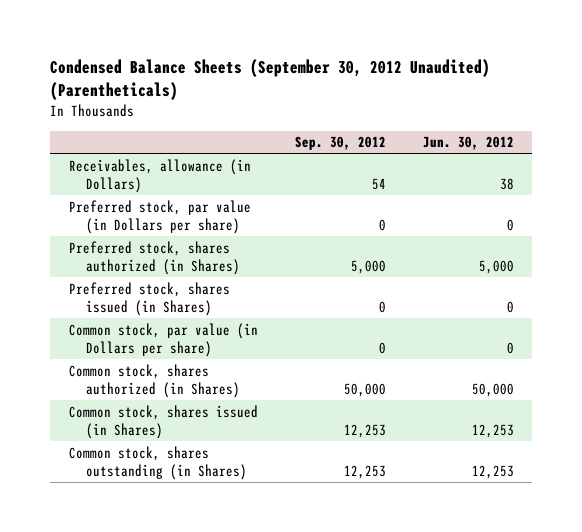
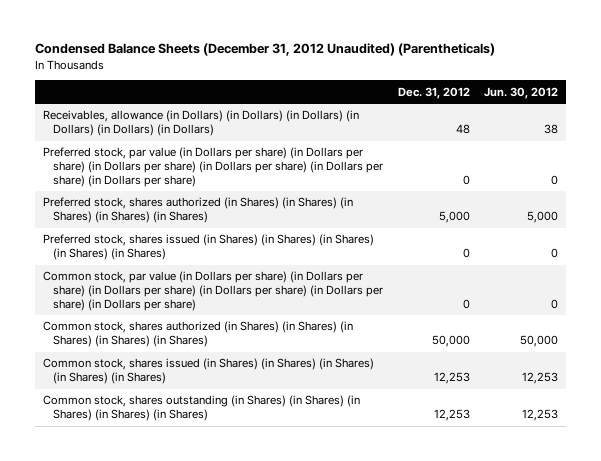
[50,59,491,101] Condensed Balance Sheets (September 30, 2012 Unaudited) (Parentheticals) -> [35,43,496,57] Condensed Balance Sheets (December 31, 2012 Unaudited) (Parentheticals)
[294,136,386,151] Sep. 30, 2012 -> none
none -> [397,86,470,99] Dec. 31, 2012
[68,158,251,194] Receivables, allowance (in Dollars) -> [42,110,359,137] Receivables, allowance (in Dollars) (in Dollars) (in Dollars) (in Dollars) (in Dollars) (in Dollars)
[68,199,251,235] Preferred stock, par value (in Dollars per share) -> [42,147,383,188] Preferred stock, par value (in Dollars per share) (in Dollars per share) (in Dollars per share) (in Dollars per share) (in Dollars per share) (in Dollars per share)
[68,240,240,276] Preferred stock, shares authorized (in Shares) -> [42,197,353,224] Preferred stock, shares authorized (in Shares) (in Shares) (in Shares) (in Shares) (in Shares)
[68,281,230,317] Preferred stock, shares issued (in Shares) -> [42,234,374,261] Preferred stock, shares issued (in Shares) (in Shares) (in Shares) (in Shares) (in Shares)
[68,322,258,358] Common stock, par value (in Dollars per share) -> [42,271,383,312] Common stock, par value (in Dollars per share) (in Dollars per share) (in Dollars per share) (in Dollars per share) (in Dollars per share) (in Dollars per share)
[68,363,240,399] Common stock, shares authorized (in Shares) -> [42,321,353,348] Common stock, shares authorized (in Shares) (in Shares) (in Shares) (in Shares) (in Shares)
[68,404,258,440] Common stock, shares issued (in Shares) -> [42,358,374,385] Common stock, shares issued (in Shares) (in Shares) (in Shares) (in Shares) (in Shares)
[68,445,247,481] Common stock, shares outstanding (in Shares) -> [42,395,360,422] Common stock, shares outstanding (in Shares) (in Shares) (in Shares) (in Shares) (in Shares)

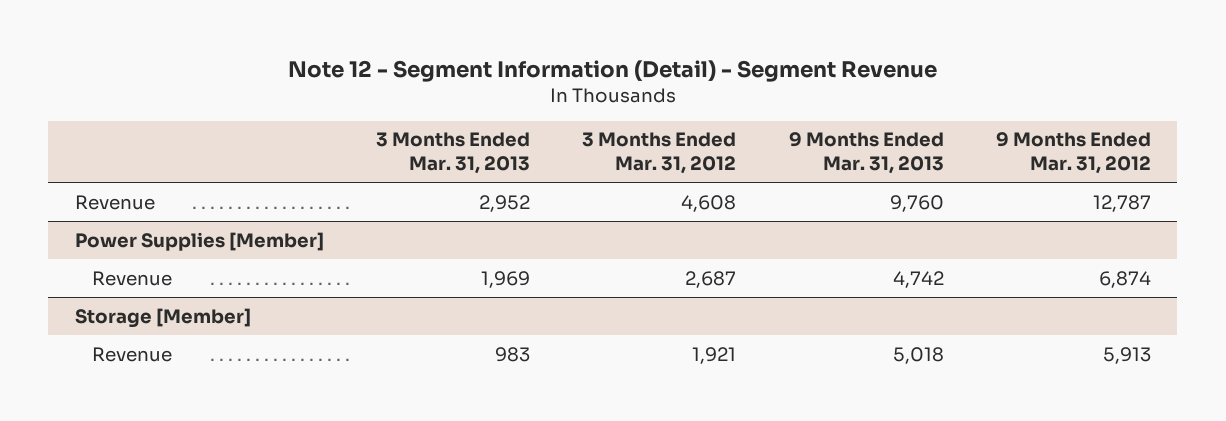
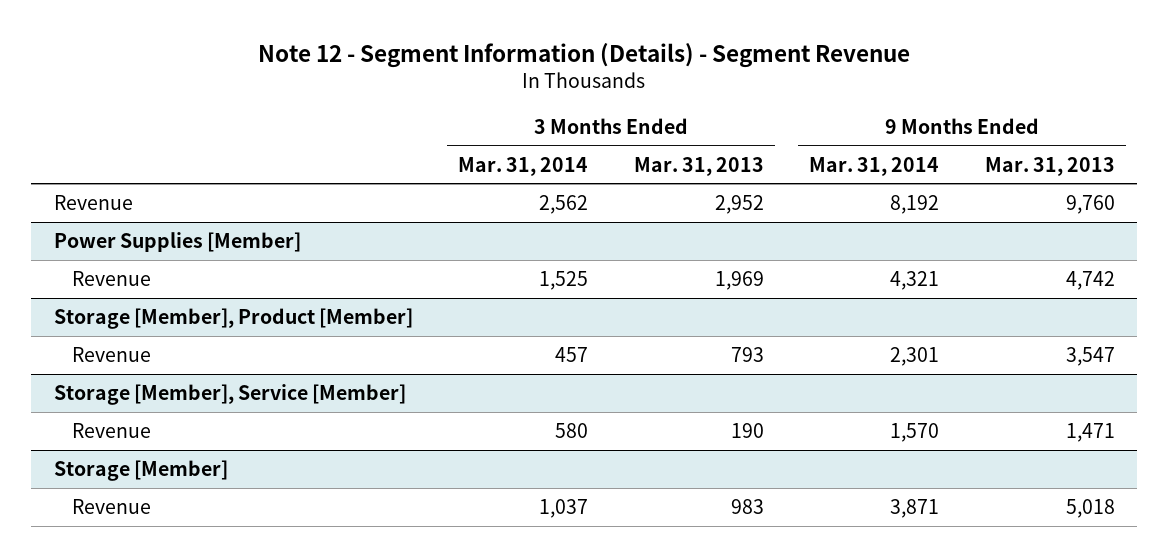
[287,60,937,83] Note 12 - Segment Information (Detail) - Segment Revenue -> [258,42,911,68] Note 12 - Segment Information (Details) - Segment Revenue
[582,132,737,174] 3 Months Ended Mar. 31, 2012 -> none
[996,132,1152,174] 9 Months Ended Mar. 31, 2012 -> none
none -> [458,156,589,176] Mar. 31, 2014
none -> [809,156,940,176] Mar. 31, 2014
none -> [53,307,413,329] Storage [Member], Product [Member]
none -> [72,346,152,362] Revenue
none -> [53,383,406,405] Storage [Member], Service [Member]
none -> [72,422,152,438] Revenue

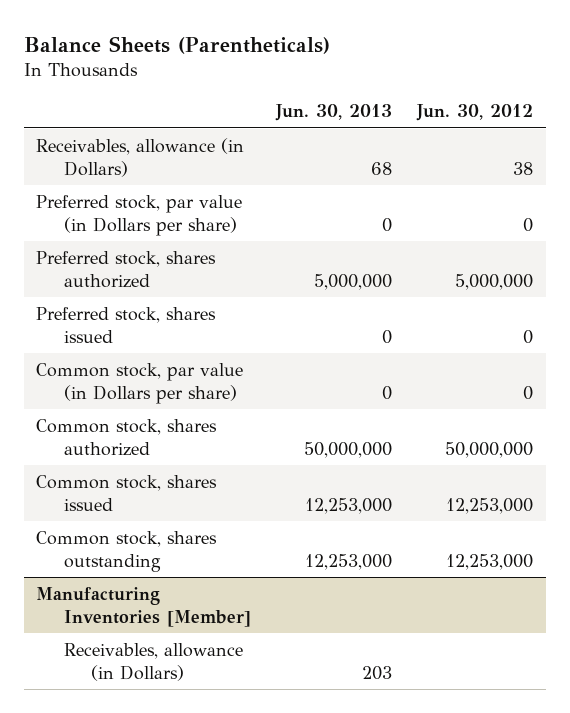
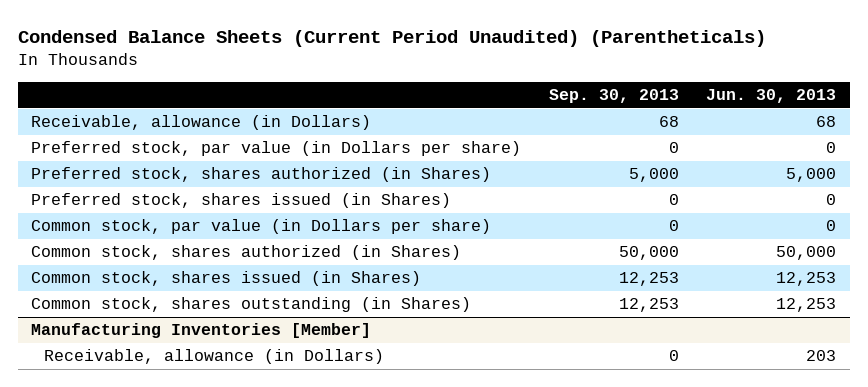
[23,35,330,54] Balance Sheets (Parentheticals) -> [17,30,766,48] Condensed Balance Sheets (Current Period Unaudited) (Parentheticals)
[416,103,534,121] Jun. 30, 2012 -> none
none -> [548,89,679,104] Sep. 30, 2013
[36,137,245,177] Receivables, allowance (in Dollars) -> [31,115,372,131] Receivable, allowance (in Dollars)
[36,250,217,288] Preferred stock, shares authorized -> [31,167,492,183] Preferred stock, shares authorized (in Shares)
[314,273,393,290] 5,000,000 -> [786,168,837,183] 5,000
[36,306,217,343] Preferred stock, shares issued -> [31,193,452,209] Preferred stock, shares issued (in Shares)
[36,418,218,456] Common stock, shares authorized -> [31,245,462,261] Common stock, shares authorized (in Shares)
[304,441,393,458] 50,000,000 -> [776,246,837,261] 50,000
[36,474,218,511] Common stock, shares issued -> [31,271,422,287] Common stock, shares issued (in Shares)
[305,497,393,514] 12,253,000 -> [776,272,837,287] 12,253
[36,530,218,572] Common stock, shares outstanding -> [31,297,472,313] Common stock, shares outstanding (in Shares)
[305,553,393,570] 12,253,000 -> [776,298,837,313] 12,253
[63,642,243,681] Receivables, allowance (in Dollars) -> [43,349,384,365] Receivable, allowance (in Dollars)

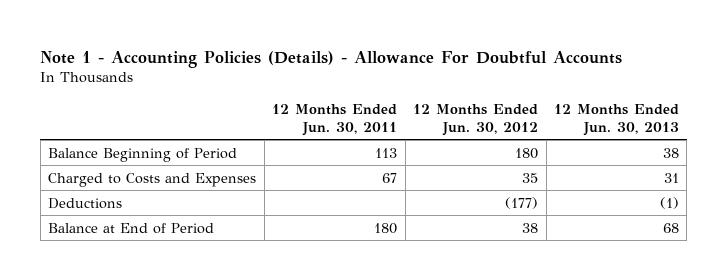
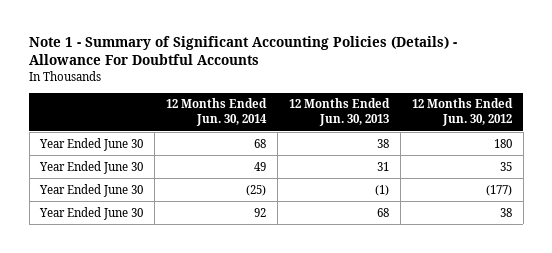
[40,50,623,68] Note 1 - Accounting Policies (Details) - Allowance For Doubtful Accounts -> [29,36,458,66] Note 1 - Summary of Significant Accounting Policies (Details) - Allowance For Doubtful Accounts
[272,104,398,136] 12 Months Ended Jun. 30, 2011 -> none
none -> [166,98,268,127] 12 Months Ended Jun. 30, 2014
[48,147,238,162] Balance Beginning of Period -> [39,137,144,151] Year Ended June 30
[48,172,257,187] Charged to Costs and Expenses -> [39,160,144,174] Year Ended June 30
[48,197,123,209] Deductions -> [39,183,144,197] Year Ended June 30
[48,222,215,234] Balance at End of Period -> [39,206,144,220] Year Ended June 30

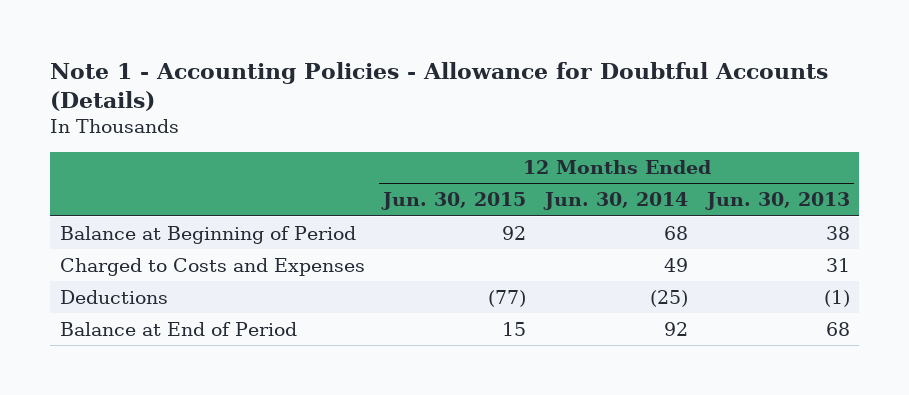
[29,36,458,66] Note 1 - Summary of Significant Accounting Policies (Details) - Allowance For Doubtful Accounts -> [50,62,829,111] Note 1 - Accounting Policies - Allowance for Doubtful Accounts (Details)
[411,98,513,127] 12 Months Ended Jun. 30, 2012 -> none
none -> [381,192,527,211] Jun. 30, 2015
[39,137,144,151] Year Ended June 30 -> [59,225,356,244] Balance at Beginning of Period
[39,160,144,174] Year Ended June 30 -> [59,257,365,276] Charged to Costs and Expenses
[39,183,144,197] Year Ended June 30 -> [59,289,168,304] Deductions
[39,206,144,220] Year Ended June 30 -> [59,321,297,336] Balance at End of Period

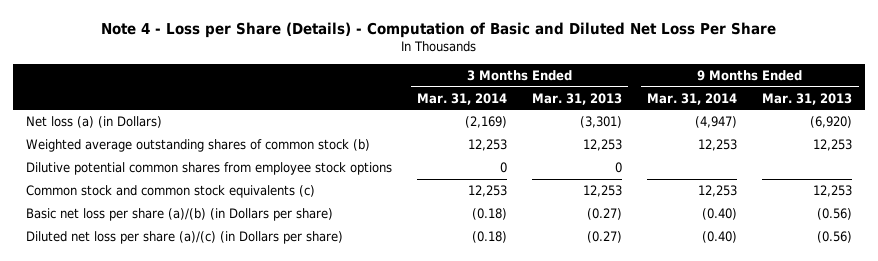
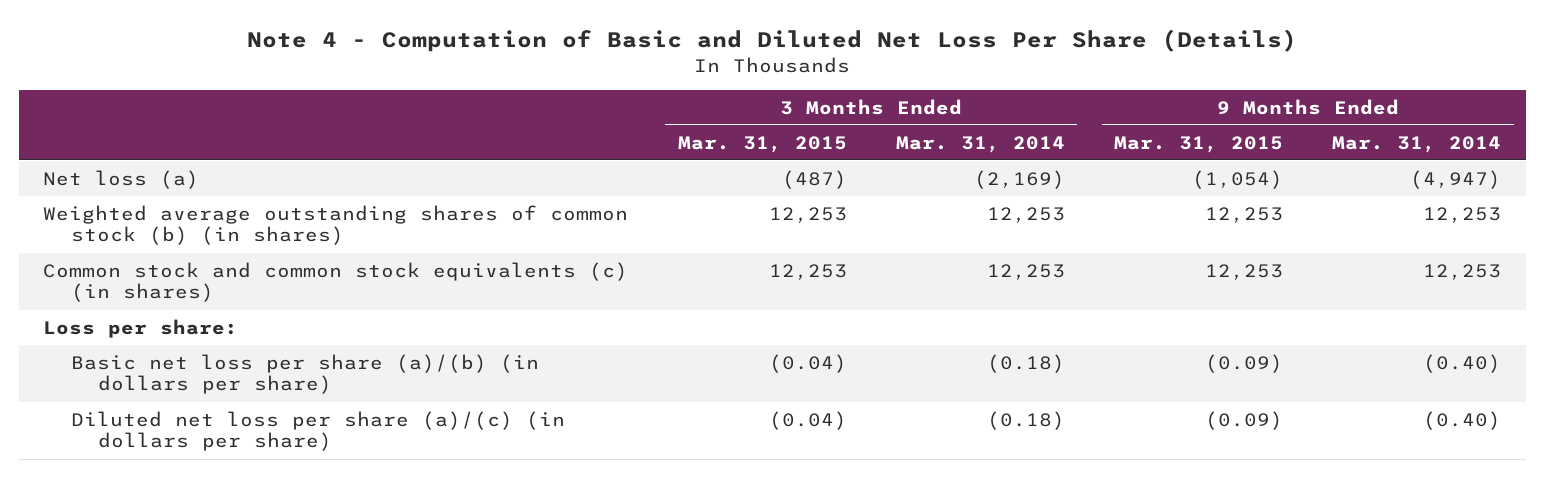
[101,21,777,38] Note 4 - Loss per Share (Details) - Computation of Basic and Diluted Net Loss Per Share -> [247,28,1298,52] Note 4 - Computation of Basic and Diluted Net Loss Per Share (Details)
[532,92,623,105] Mar. 31, 2013 -> none
[762,92,853,105] Mar. 31, 2013 -> none
none -> [677,135,847,153] Mar. 31, 2015
none -> [1114,135,1284,153] Mar. 31, 2015
[25,162,392,176] Dilutive potential common shares from employee stock options -> none
[25,116,162,129] Net loss (a) (in Dollars) -> [43,169,200,189] Net loss (a)
[25,139,370,153] Weighted average outstanding shares of common stock (b) -> [43,204,629,246] Weighted average outstanding shares of common stock (b) (in shares)
[25,185,315,199] Common stock and common stock equivalents (c) -> [43,261,629,303] Common stock and common stock equivalents (c) (in shares)
none -> [43,318,239,338] Loss per share:
[25,208,333,222] Basic net loss per share (a)/(b) (in Dollars per share) -> [70,353,539,395] Basic net loss per share (a)/(b) (in dollars per share)
[25,231,343,245] Diluted net loss per share (a)/(c) (in Dollars per share) -> [70,410,565,452] Diluted net loss per share (a)/(c) (in dollars per share)

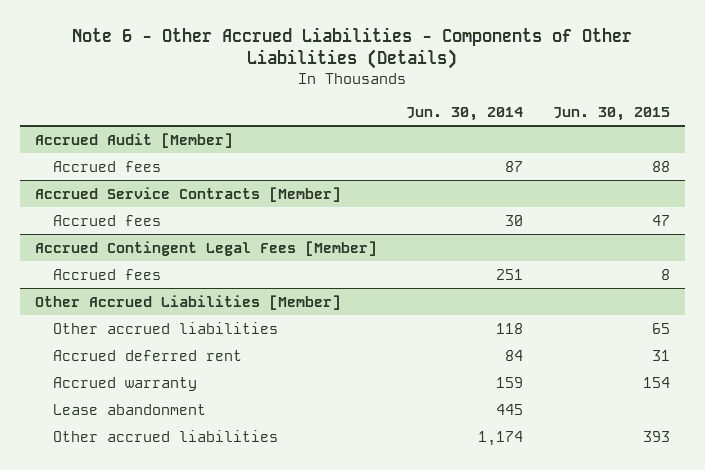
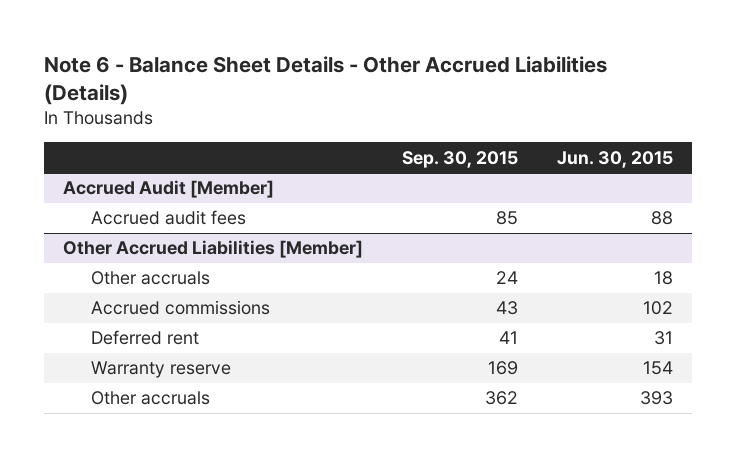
[72,26,633,70] Note 6 - Other Accrued Liabilities - Components of Other Liabilities (Details) -> [43,55,607,105] Note 6 - Balance Sheet Details - Other Accrued Liabilities (Details)
[406,106,524,121] Jun. 30, 2014 -> none
none -> [402,150,519,168] Sep. 30, 2015
[34,186,341,202] Accrued Service Contracts [Member] -> none
[53,214,162,226] Accrued fees -> none
[34,240,377,256] Accrued Contingent Legal Fees [Member] -> none
[53,268,162,280] Accrued fees -> none
[53,160,162,172] Accrued fees -> [90,210,246,226] Accrued audit fees
[53,403,207,415] Lease abandonment -> none
[53,321,279,334] Other accrued liabilities -> [90,271,210,286] Other accruals
[652,322,671,334] 65 -> [653,271,673,286] 18
none -> [90,300,270,316] Accrued commissions
[53,349,243,361] Accrued deferred rent -> [90,330,199,346] Deferred rent
[53,376,198,391] Accrued warranty -> [90,361,231,379] Warranty reserve
[53,429,279,442] Other accrued liabilities -> [90,391,210,406] Other accruals

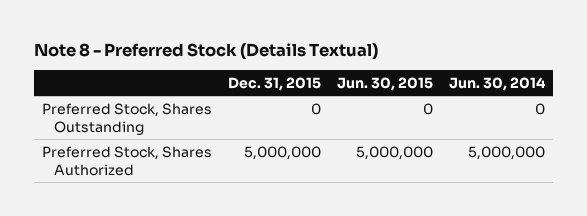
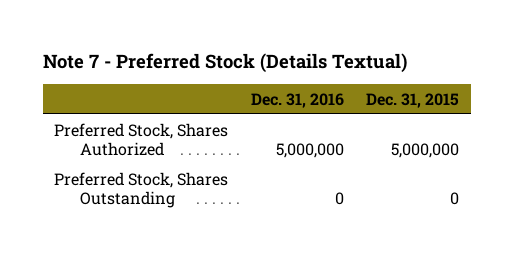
[33,42,378,60] Note 8 - Preferred Stock (Details Textual) -> [42,53,407,74] Note 7 - Preferred Stock (Details Textual)
[336,76,433,91] Jun. 30, 2015 -> none
[448,76,546,91] Jun. 30, 2014 -> none
none -> [250,92,344,108] Dec. 31, 2016
[41,102,212,136] Preferred Stock, Shares Outstanding -> [54,171,229,209] Preferred Stock, Shares Outstanding

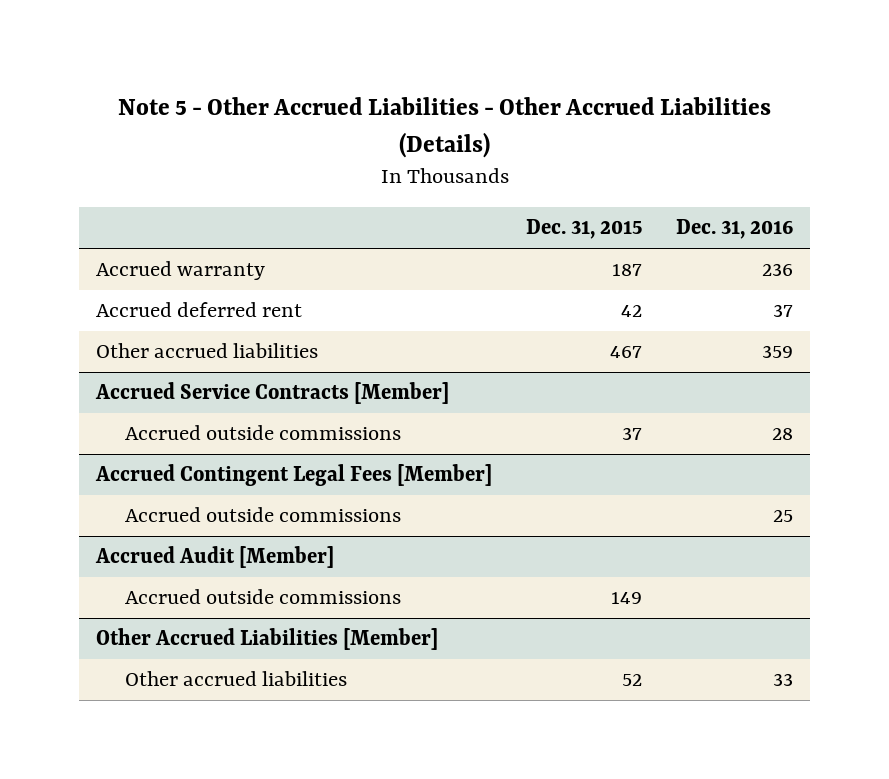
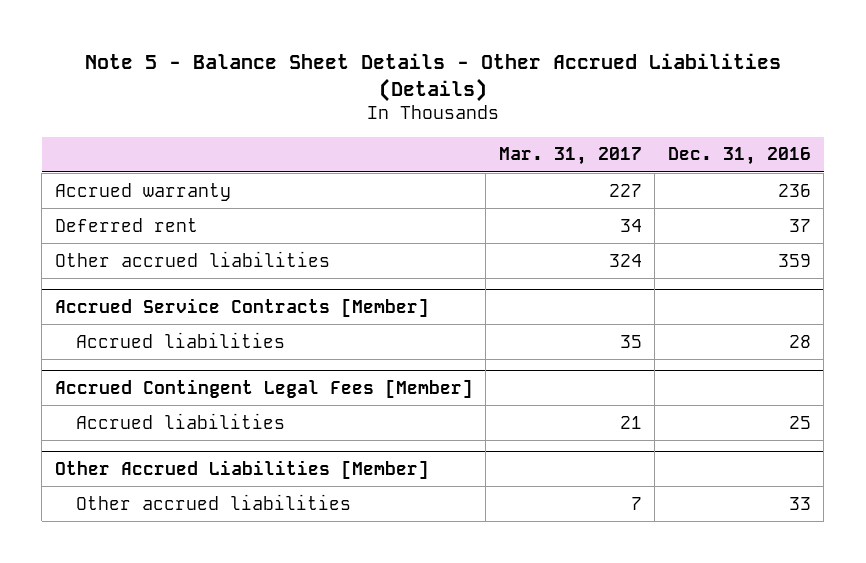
[117,97,771,158] Note 5 - Other Accrued Liabilities - Other Accrued Liabilities (Details) -> [84,52,781,102] Note 5 - Balance Sheet Details - Other Accrued Liabilities (Details)
[526,219,643,240] Dec. 31, 2015 -> none
none -> [498,147,642,166] Mar. 31, 2017
[95,302,302,318] Accrued deferred rent -> [54,217,198,232] Deferred rent
[125,425,402,441] Accrued outside commissions -> [76,331,286,348] Accrued liabilities
[94,546,334,569] Accrued Audit [Member] -> none
[125,589,402,605] Accrued outside commissions -> none
[125,507,402,523] Accrued outside commissions -> [76,412,286,429] Accrued liabilities

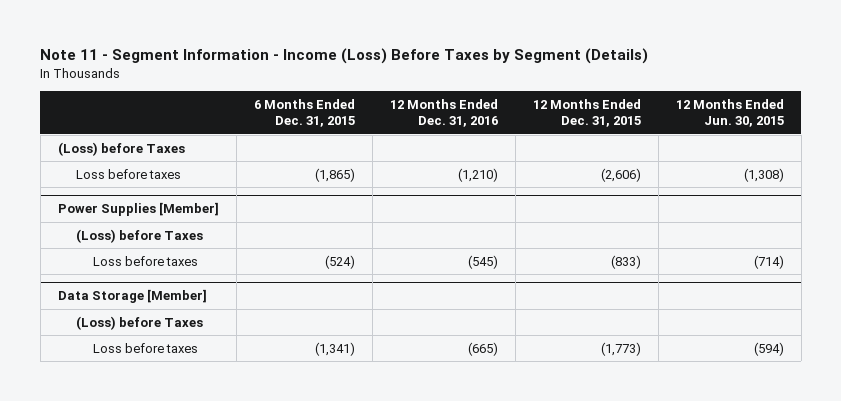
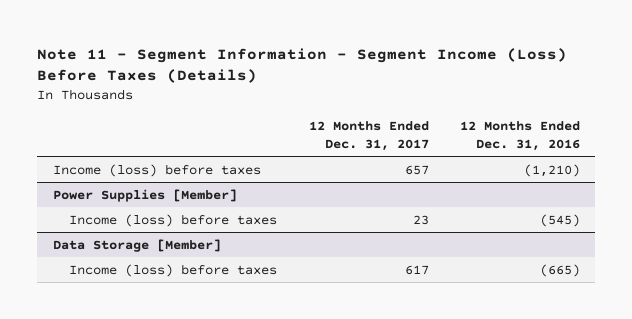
[40,48,649,65] Note 11 - Segment Information - Income (Loss) Before Taxes by Segment (Details) -> [37,47,568,84] Note 11 - Segment Information - Segment Income (Loss) Before Taxes (Details)
[253,98,355,128] 6 Months Ended Dec. 31, 2015 -> none
[532,98,641,128] 12 Months Ended Dec. 31, 2015 -> none
[675,98,784,128] 12 Months Ended Jun. 30, 2015 -> none
none -> [308,120,429,151] 12 Months Ended Dec. 31, 2017
[57,141,185,156] (Loss) before Taxes -> none
[75,168,181,179] Loss before taxes -> [52,163,261,177] Income (loss) before taxes
[75,228,203,243] (Loss) before Taxes -> none
[93,255,199,266] Loss before taxes -> [69,213,278,227] Income (loss) before taxes
[75,315,203,330] (Loss) before Taxes -> none
[93,342,199,353] Loss before taxes -> [69,263,278,277] Income (loss) before taxes

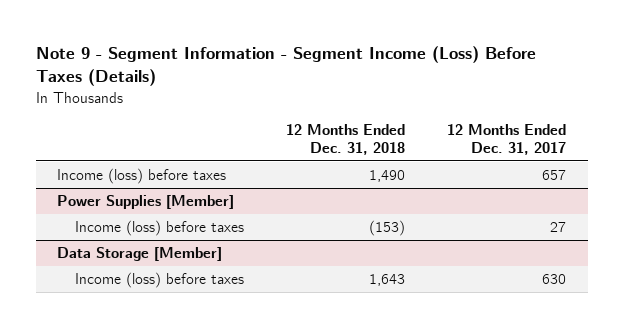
[37,47,568,84] Note 11 - Segment Information - Segment Income (Loss) Before Taxes (Details) -> [36,46,537,87] Note 9 - Segment Information - Segment Income (Loss) Before Taxes (Details)
[459,120,580,151] 12 Months Ended Dec. 31, 2016 -> none
none -> [286,124,406,156] 12 Months Ended Dec. 31, 2018
[412,214,429,225] 23 -> [550,222,567,233] 27
[404,264,429,275] 617 -> [542,274,567,285] 630

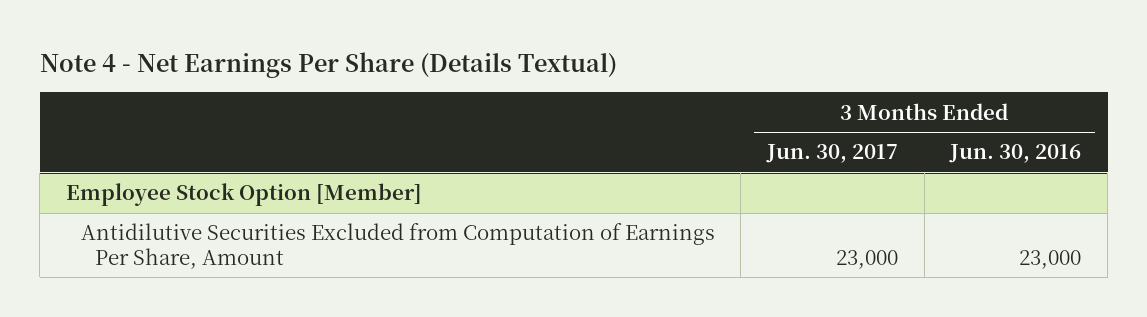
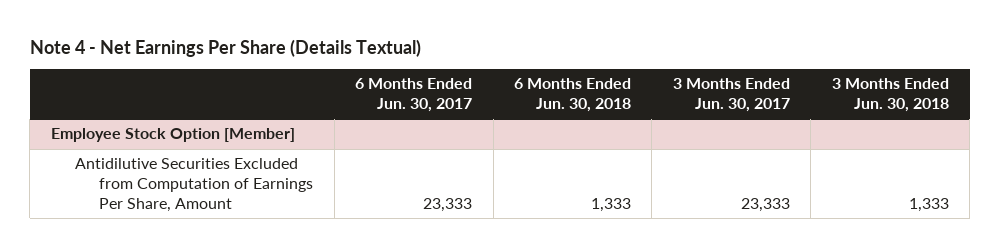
[949,144,1082,164] Jun. 30, 2016 -> none
none -> [355,78,473,113] 6 Months Ended Jun. 30, 2017
none -> [514,78,632,113] 6 Months Ended Jun. 30, 2018
none -> [831,78,949,113] 3 Months Ended Jun. 30, 2018
[836,249,899,269] 23,000 -> [740,197,790,212] 23,333

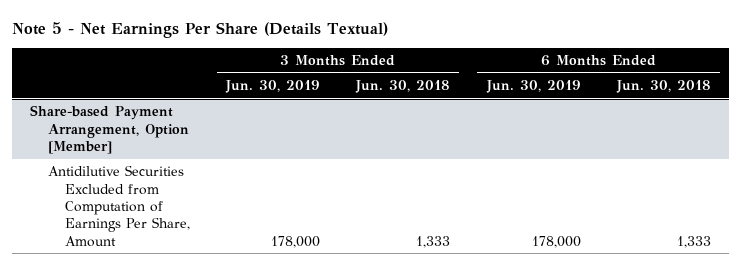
[29,38,421,57] Note 4 - Net Earnings Per Share (Details Textual) -> [12,21,389,38] Note 5 - Net Earnings Per Share (Details Textual)
[355,78,473,113] 6 Months Ended Jun. 30, 2017 -> none
[672,78,790,113] 3 Months Ended Jun. 30, 2017 -> none
none -> [225,80,321,94] Jun. 30, 2019
none -> [485,80,581,94] Jun. 30, 2019
[50,128,295,143] Employee Stock Option [Member] -> [30,105,189,155] Share-based Payment Arrangement, Option [Member]

